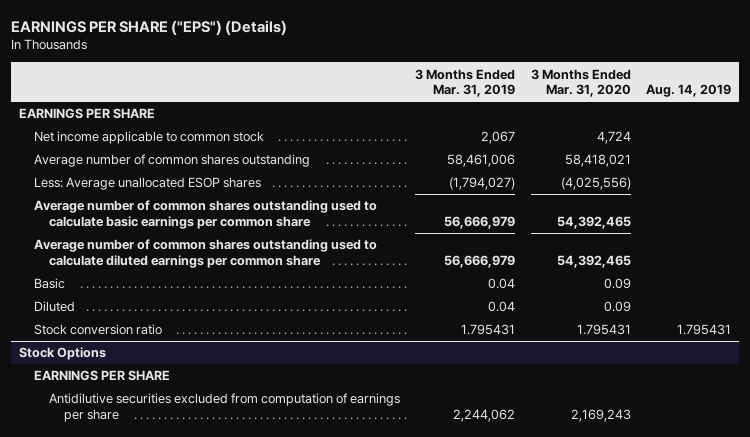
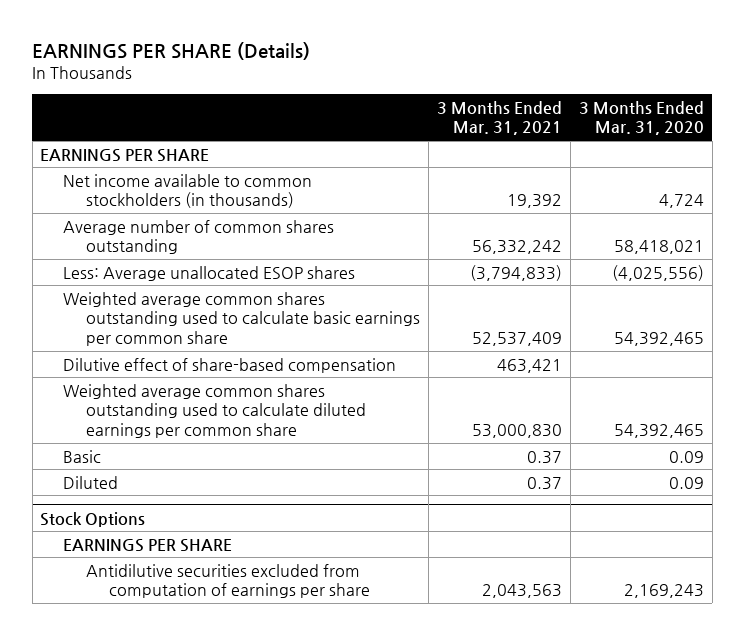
[11,19,288,35] EARNINGS PER SHARE ("EPS") (Details) -> [32,41,311,60] EARNINGS PER SHARE (Details)
[415,68,516,98] 3 Months Ended Mar. 31, 2019 -> none
[645,84,731,98] Aug. 14, 2019 -> none
none -> [437,100,563,136] 3 Months Ended Mar. 31, 2021
[33,131,264,145] Net income applicable to common stock -> [63,173,313,209] Net income available to common stockholders (in thousands)
[33,200,377,229] Average number of common shares outstanding used to calculate basic earnings per common share -> [63,291,421,347] Weighted average common shares outstanding used to calculate basic earnings per common share
none -> [63,357,397,373] Dilutive effect of share-based compensation
[33,239,377,268] Average number of common shares outstanding used to calculate diluted earnings per common share -> [63,383,367,439] Weighted average common shares outstanding used to calculate diluted earnings per common share
[33,324,162,336] Stock conversion ratio -> none

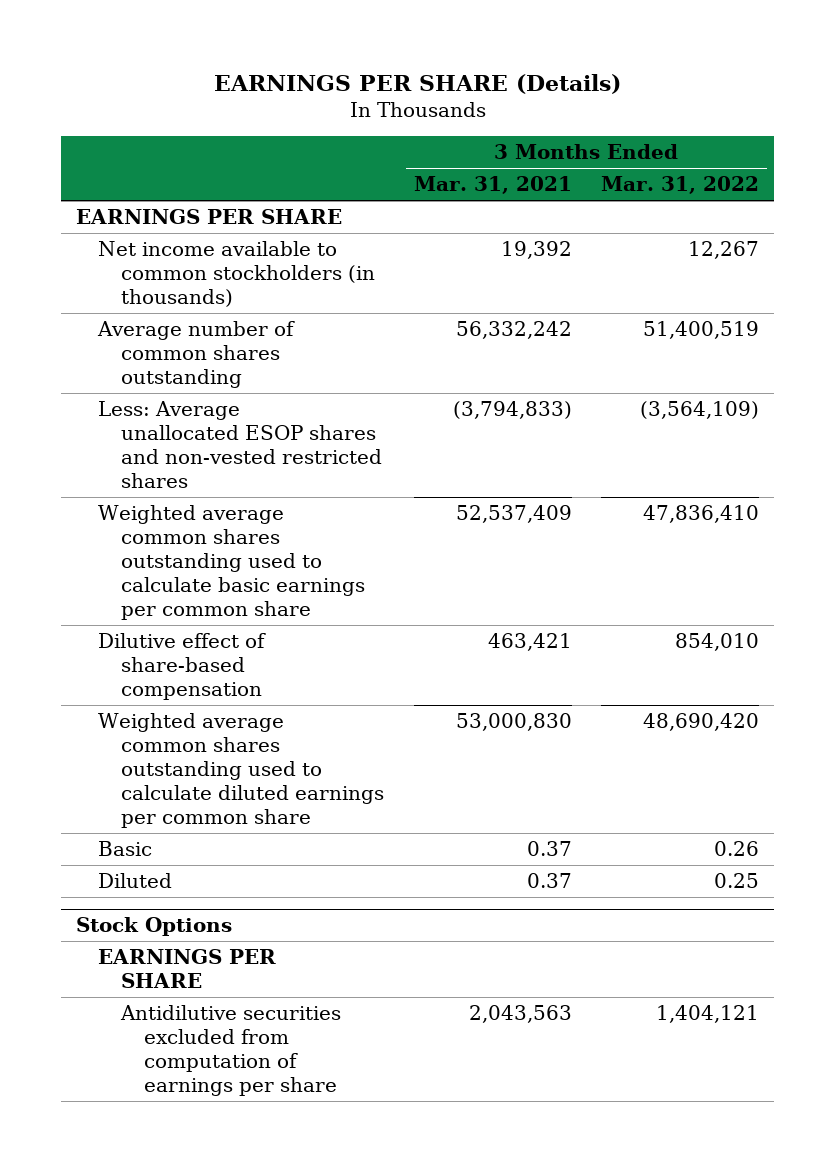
[578,100,704,136] 3 Months Ended Mar. 31, 2020 -> none
none -> [601,176,760,195] Mar. 31, 2022
[63,265,356,281] Less: Average unallocated ESOP shares -> [98,400,383,489] Less: Average unallocated ESOP shares and non-vested restricted shares

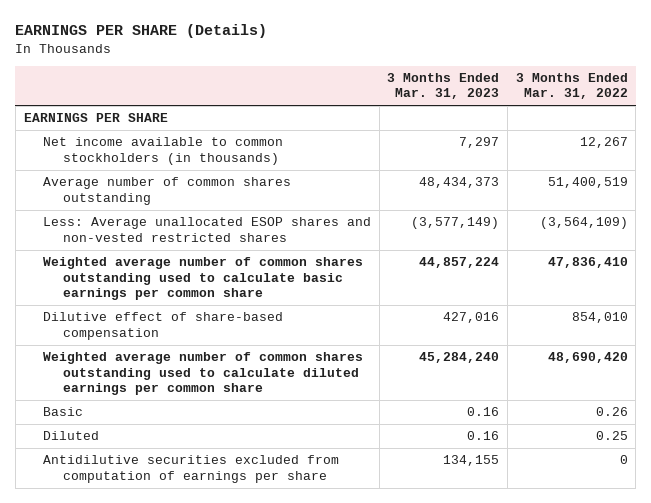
[413,176,572,195] Mar. 31, 2021 -> none
none -> [387,73,500,100] 3 Months Ended Mar. 31, 2023
[98,504,366,621] Weighted average common shares outstanding used to calculate basic earnings per common share -> [43,257,364,300] Weighted average number of common shares outstanding used to calculate basic earnings per common share
[98,712,385,829] Weighted average common shares outstanding used to calculate diluted earnings per common share -> [43,352,364,395] Weighted average number of common shares outstanding used to calculate diluted earnings per common share
[75,917,232,937] Stock Options -> none
[98,948,277,989] EARNINGS PER SHARE -> none
[656,1004,760,1023] 1,404,121 -> [619,455,628,465] 0

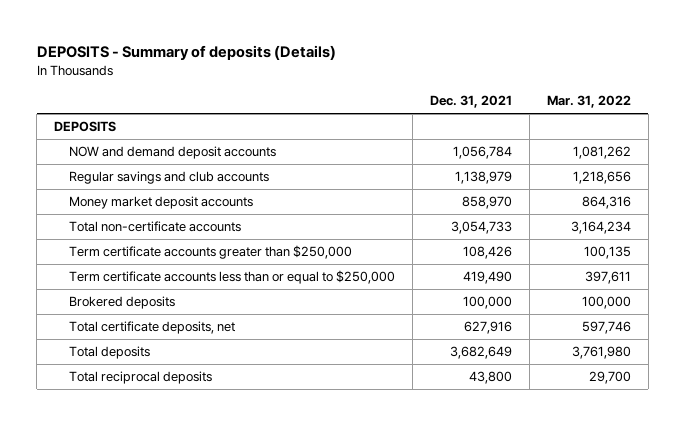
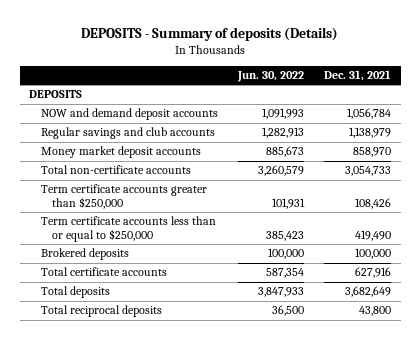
[546,95,631,109] Mar. 31, 2022 -> none
none -> [236,70,304,82] Jun. 30, 2022
[69,321,236,335] Total certificate deposits, net -> [40,267,167,277] Total certificate accounts

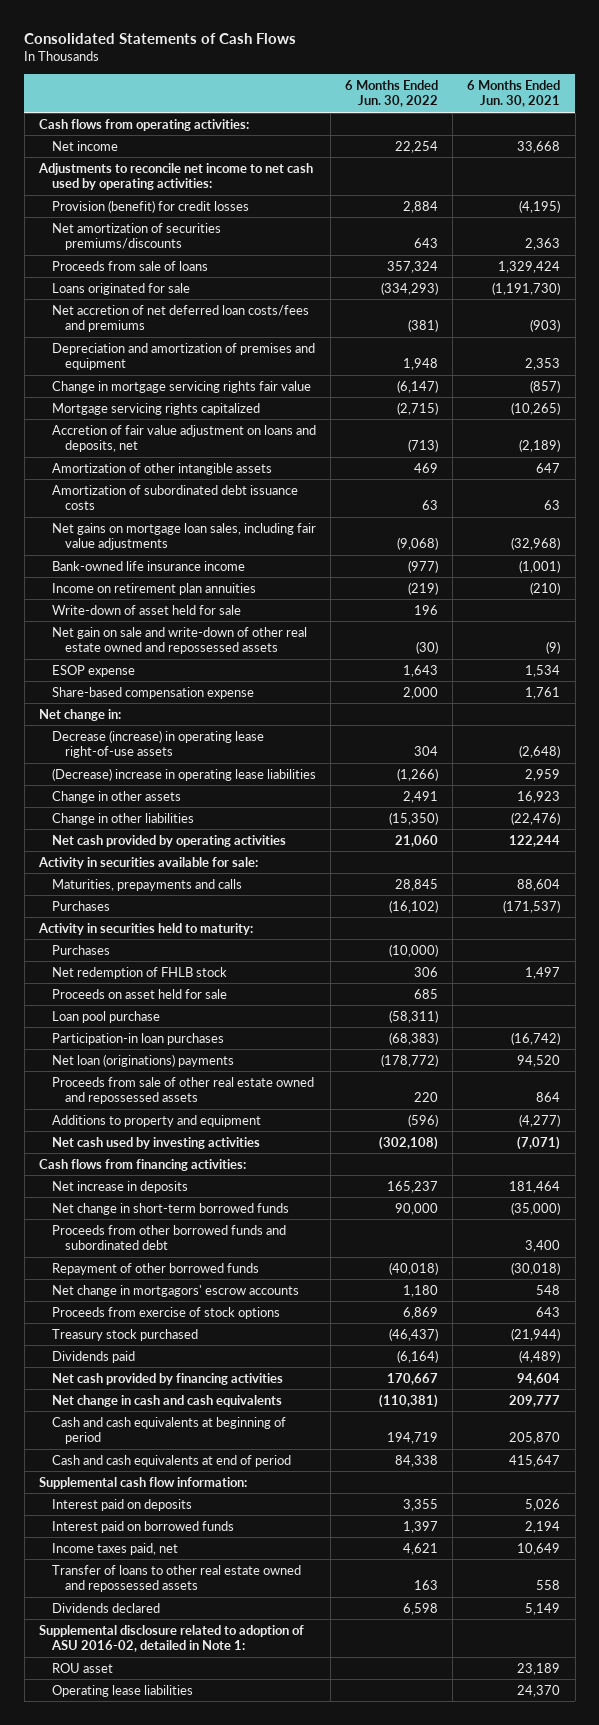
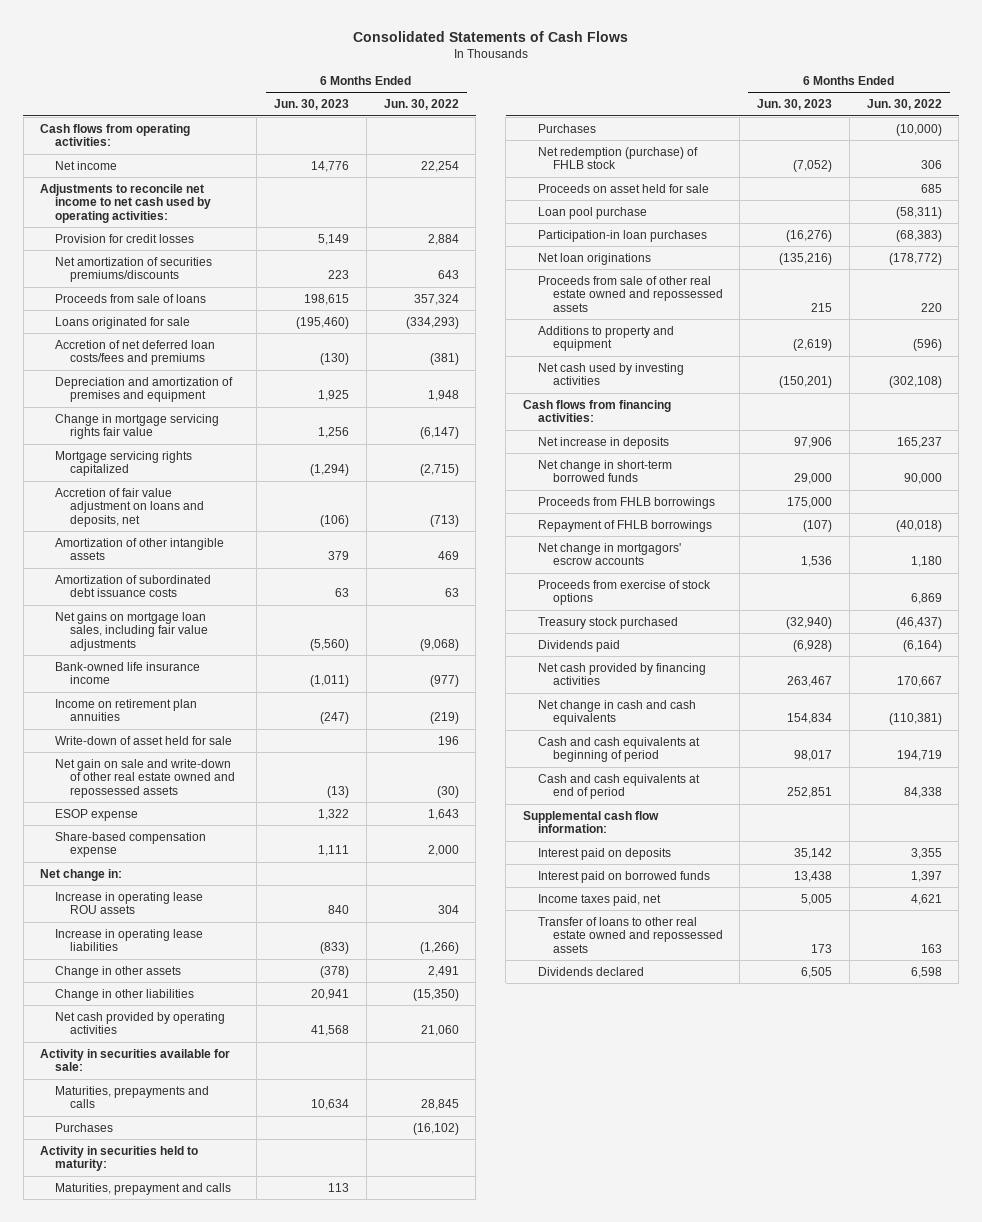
[467,80,561,108] 6 Months Ended Jun. 30, 2021 -> none
none -> [274,99,350,111] Jun. 30, 2023
[51,199,249,213] Provision (benefit) for credit losses -> [55,233,195,243] Provision for credit losses
[51,304,309,333] Net accretion of net deferred loan costs/fees and premiums -> [55,339,216,366] Accretion of net deferred loan costs/fees and premiums
[51,729,264,759] Decrease (increase) in operating lease right-of-use assets -> [55,891,204,915] Increase in operating lease ROU assets
[51,767,316,781] (Decrease) increase in operating lease liabilities -> [55,928,204,952] Increase in operating lease liabilities
none -> [55,1182,232,1195] Maturities, prepayment and calls
[51,966,227,979] Net redemption of FHLB stock -> [537,146,698,170] Net redemption (purchase) of FHLB stock
[51,1053,234,1067] Net loan (originations) payments -> [537,252,651,265] Net loan originations
[51,1224,286,1251] Proceeds from other borrowed funds and subordinated debt -> none
none -> [537,496,715,509] Proceeds from FHLB borrowings
[51,1262,259,1275] Repayment of other borrowed funds -> [537,519,712,532] Repayment of FHLB borrowings
[38,1624,304,1653] Supplemental disclosure related to adoption of ASU 2016-02, detailed in Note 1: -> none
[51,1662,113,1673] ROU asset -> none
[51,1684,193,1697] Operating lease liabilities -> none

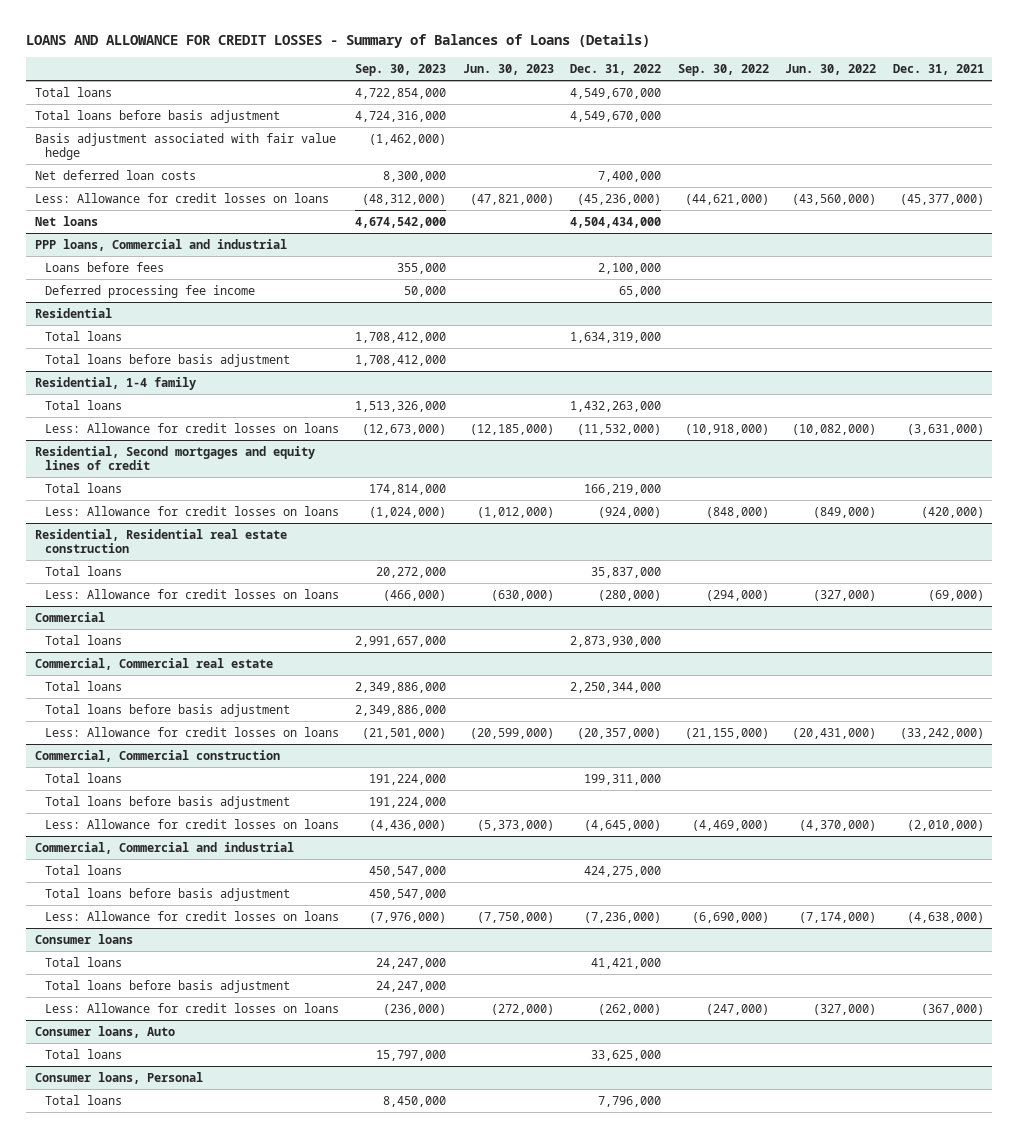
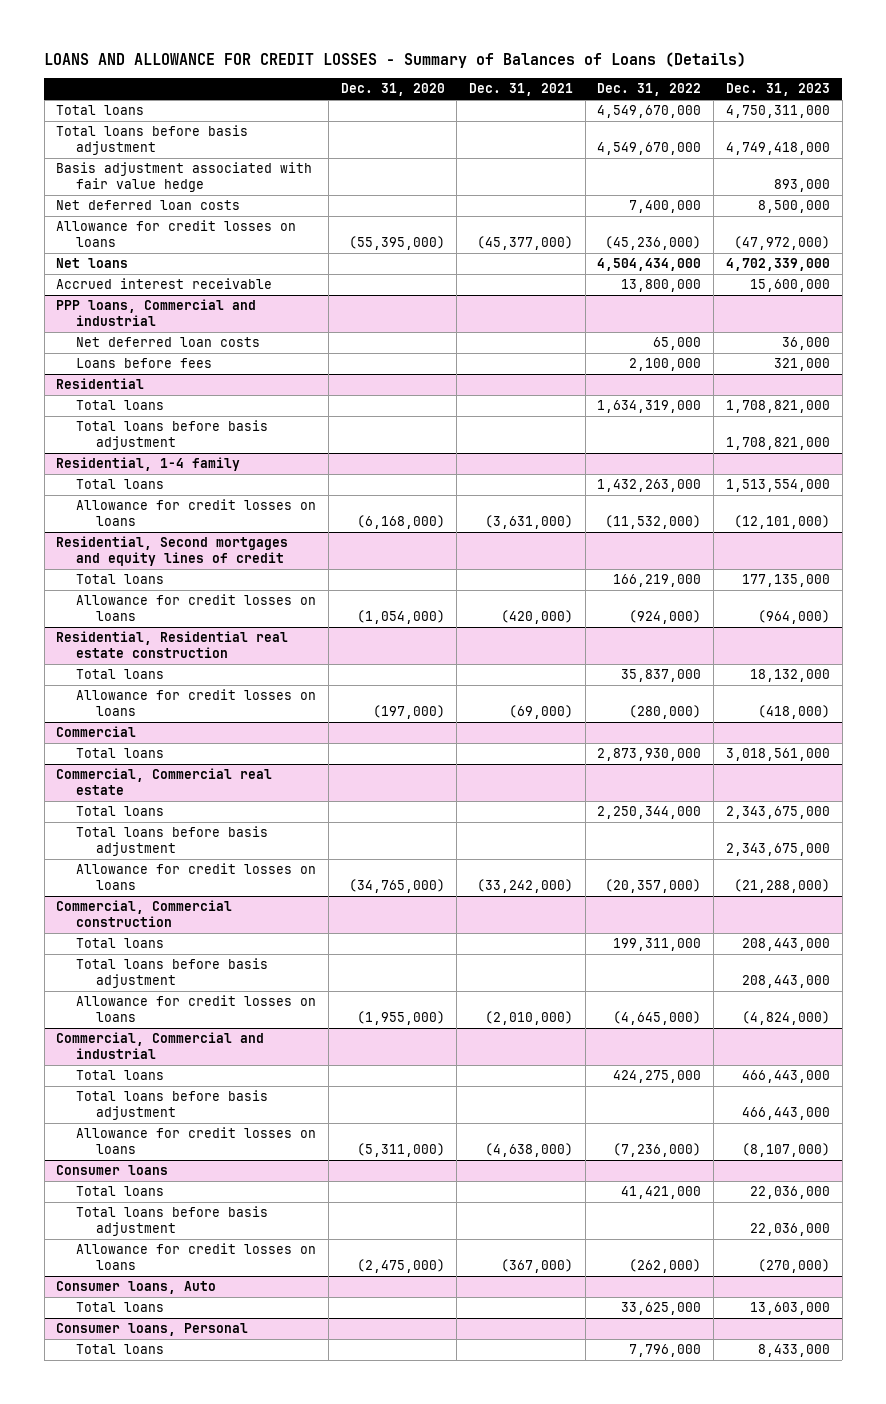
[355,64,447,77] Sep. 30, 2023 -> none
[462,64,554,76] Jun. 30, 2023 -> none
[677,64,769,77] Sep. 30, 2022 -> none
[785,64,877,76] Jun. 30, 2022 -> none
none -> [340,83,445,97] Dec. 31, 2020
none -> [725,83,830,97] Dec. 31, 2023
[34,192,329,203] Less: Allowance for credit losses on loans -> [56,220,297,248] Allowance for credit losses on loans
none -> [56,278,273,290] Accrued interest receivable
none -> [76,337,261,348] Net deferred loan costs
[44,284,255,298] Deferred processing fee income -> none
[44,422,339,433] Less: Allowance for credit losses on loans -> [76,499,317,527] Allowance for credit losses on loans
[44,505,339,516] Less: Allowance for credit losses on loans -> [76,594,317,622] Allowance for credit losses on loans
[44,588,339,599] Less: Allowance for credit losses on loans -> [76,689,317,717] Allowance for credit losses on loans
[44,726,339,737] Less: Allowance for credit losses on loans -> [76,863,317,891] Allowance for credit losses on loans
[44,818,339,829] Less: Allowance for credit losses on loans -> [76,995,317,1023] Allowance for credit losses on loans
[44,910,339,921] Less: Allowance for credit losses on loans -> [76,1127,317,1155] Allowance for credit losses on loans
[44,1002,339,1013] Less: Allowance for credit losses on loans -> [76,1243,317,1271] Allowance for credit losses on loans

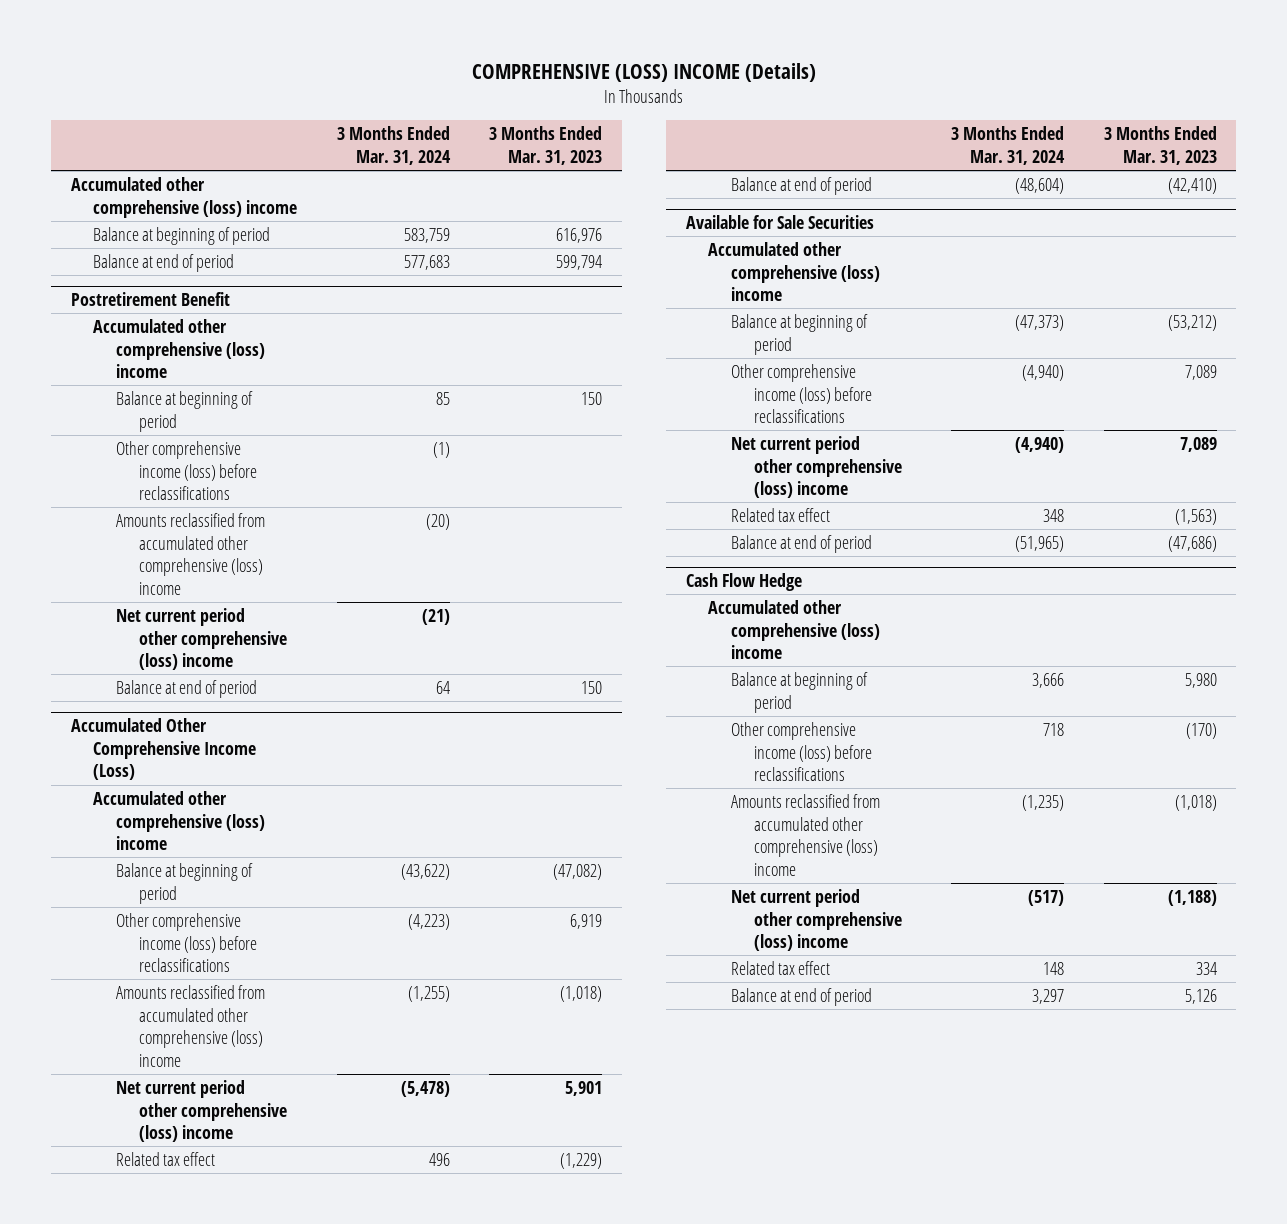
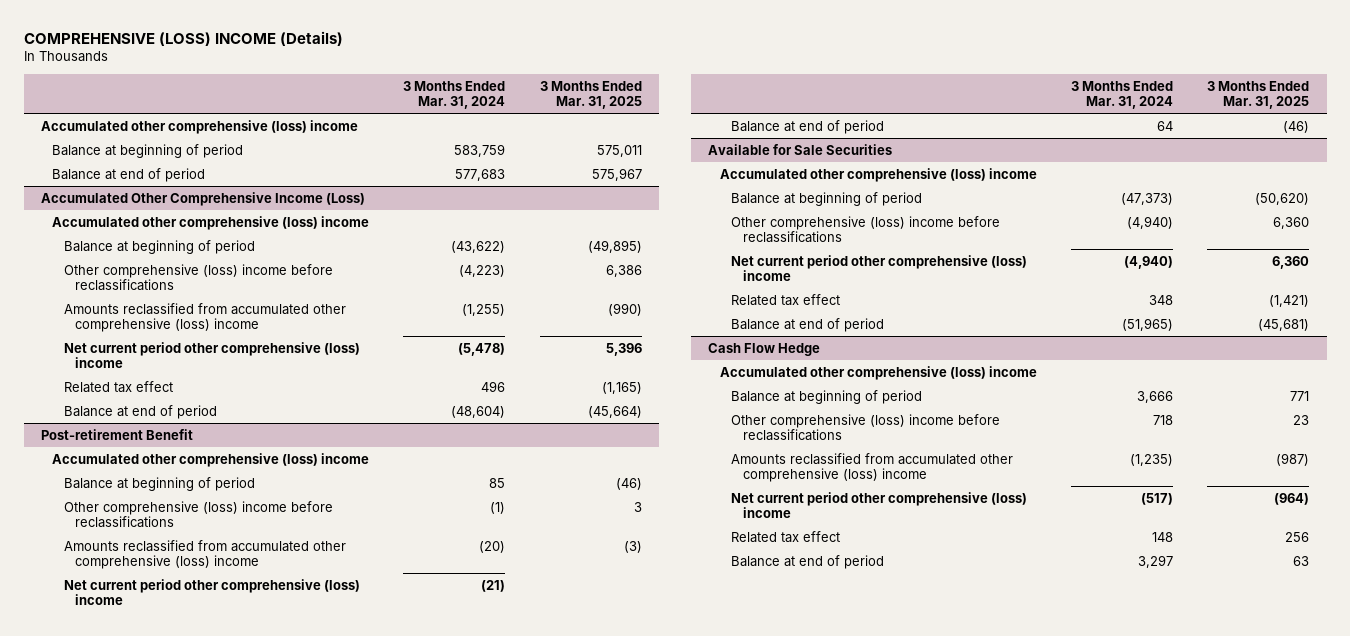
[488,126,602,165] 3 Months Ended Mar. 31, 2023 -> none
none -> [539,80,642,109] 3 Months Ended Mar. 31, 2025
[70,292,230,307] Postretirement Benefit -> none
[93,318,266,379] Accumulated other comprehensive (loss) income -> none
[116,390,254,432] Balance at beginning of period -> none
[116,440,257,501] Other comprehensive income (loss) before reclassifications -> none
[116,512,266,595] Amounts reclassified from accumulated other comprehensive (loss) income -> none
[116,607,287,671] Net current period other comprehensive (loss) income -> none
[116,679,258,698] Balance at end of period -> none
[116,912,257,973] Other comprehensive income (loss) before reclassifications -> [63,263,333,291] Other comprehensive (loss) income before reclassifications
none -> [40,428,193,440] Post-retirement Benefit
none -> [52,452,370,467] Accumulated other comprehensive (loss) income
none -> [63,476,255,491] Balance at beginning of period
none -> [63,500,333,528] Other comprehensive (loss) income before reclassifications
none -> [63,539,346,569] Amounts reclassified from accumulated other comprehensive (loss) income
none -> [63,578,360,605] Net current period other comprehensive (loss) income
none -> [731,119,885,134] Balance at end of period
[730,363,872,424] Other comprehensive income (loss) before reclassifications -> [731,215,1001,243] Other comprehensive (loss) income before reclassifications
[730,721,872,782] Other comprehensive income (loss) before reclassifications -> [731,413,1001,441] Other comprehensive (loss) income before reclassifications

